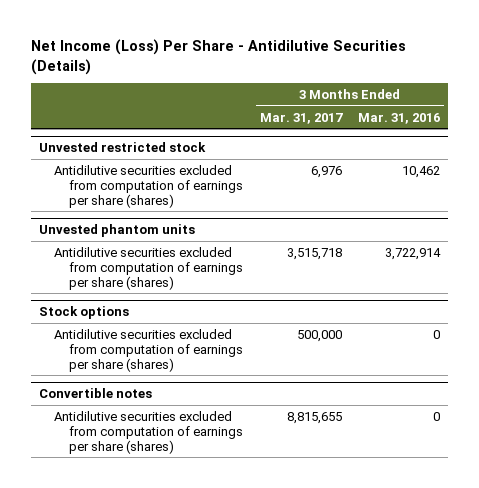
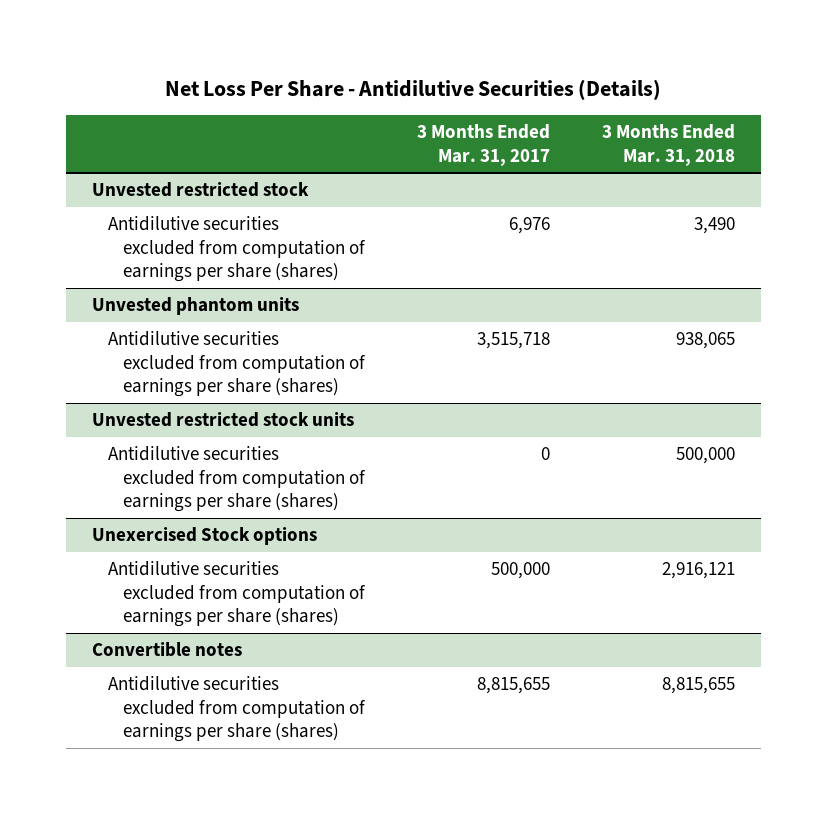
[31,38,407,75] Net Income (Loss) Per Share - Antidilutive Securities (Details) -> [165,78,662,100] Net Loss Per Share - Antidilutive Securities (Details)
[357,112,440,124] Mar. 31, 2016 -> none
none -> [601,124,735,166] 3 Months Ended Mar. 31, 2018
none -> [92,412,355,428] Unvested restricted stock units
none -> [107,446,367,513] Antidilutive securities excluded from computation of earnings per share (shares)
[39,306,130,320] Stock options -> [92,527,318,546] Unexercised Stock options

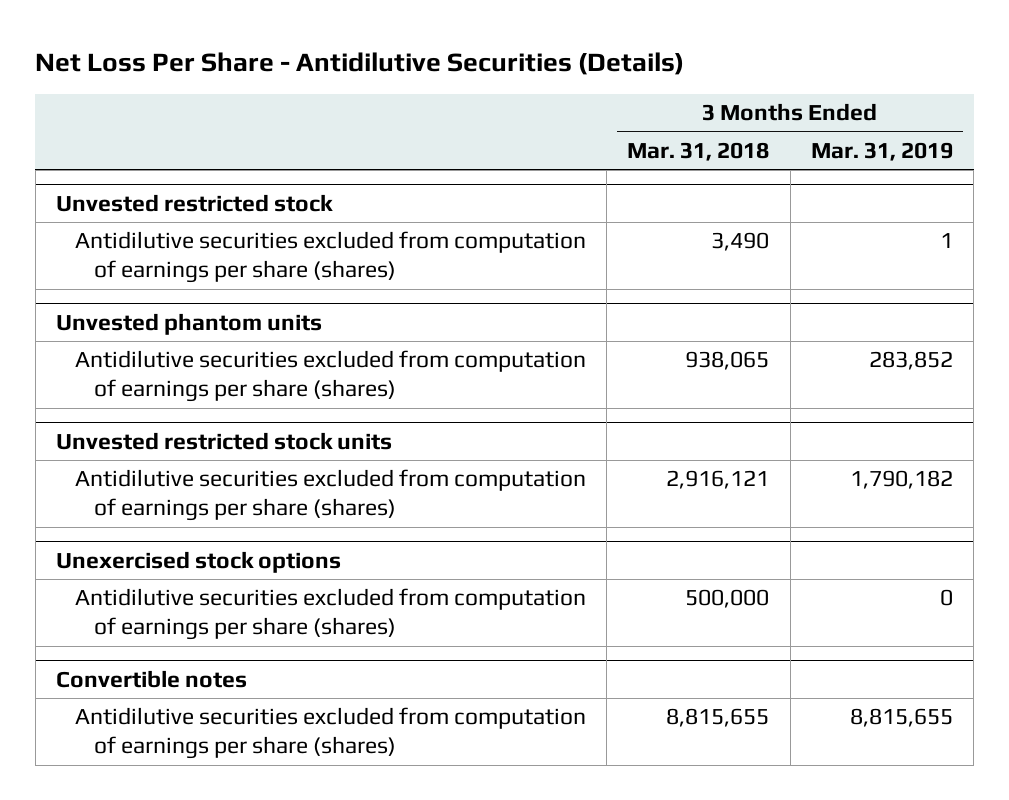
[417,124,551,166] 3 Months Ended Mar. 31, 2017 -> none
none -> [810,141,953,161] Mar. 31, 2019
[107,446,367,513] Antidilutive securities excluded from computation of earnings per share (shares) -> none
[92,527,318,546] Unexercised Stock options -> none
none -> [56,550,342,573] Unexercised stock options
none -> [74,588,586,641] Antidilutive securities excluded from computation of earnings per share (shares)

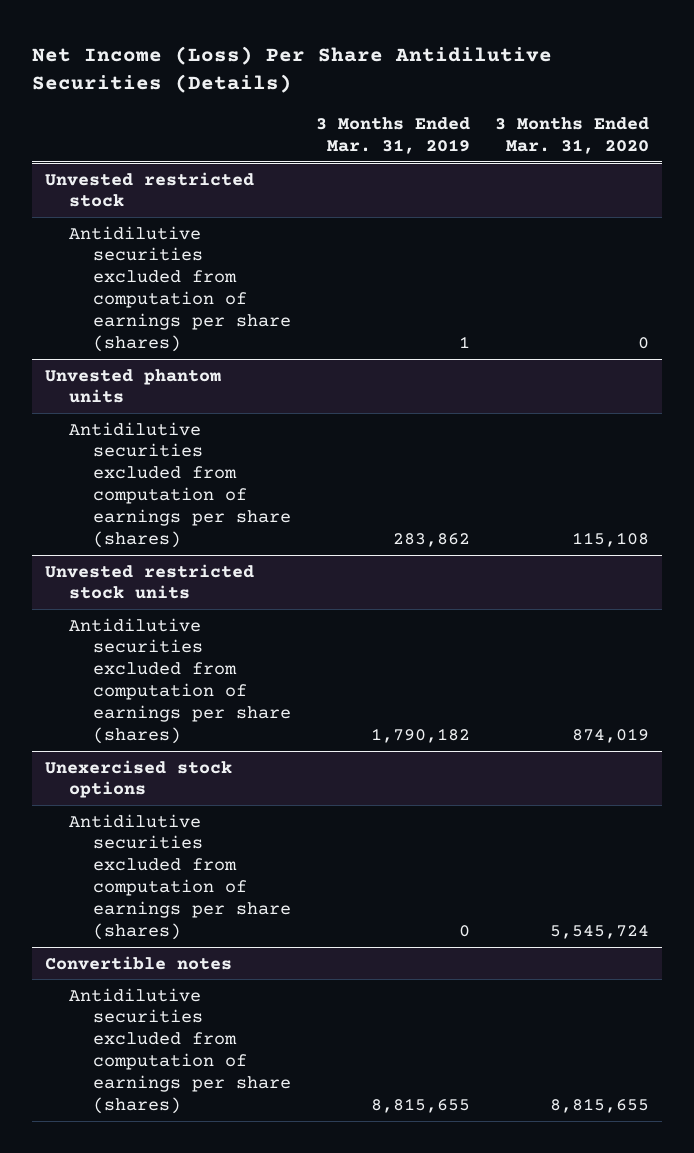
[35,52,685,76] Net Loss Per Share - Antidilutive Securities (Details) -> [32,45,553,94] Net Income (Loss) Per Share Antidilutive Securities (Details)
[627,141,770,161] Mar. 31, 2018 -> none
none -> [495,116,650,154] 3 Months Ended Mar. 31, 2020
[868,351,953,371] 283,852 -> [393,532,471,547] 283,862

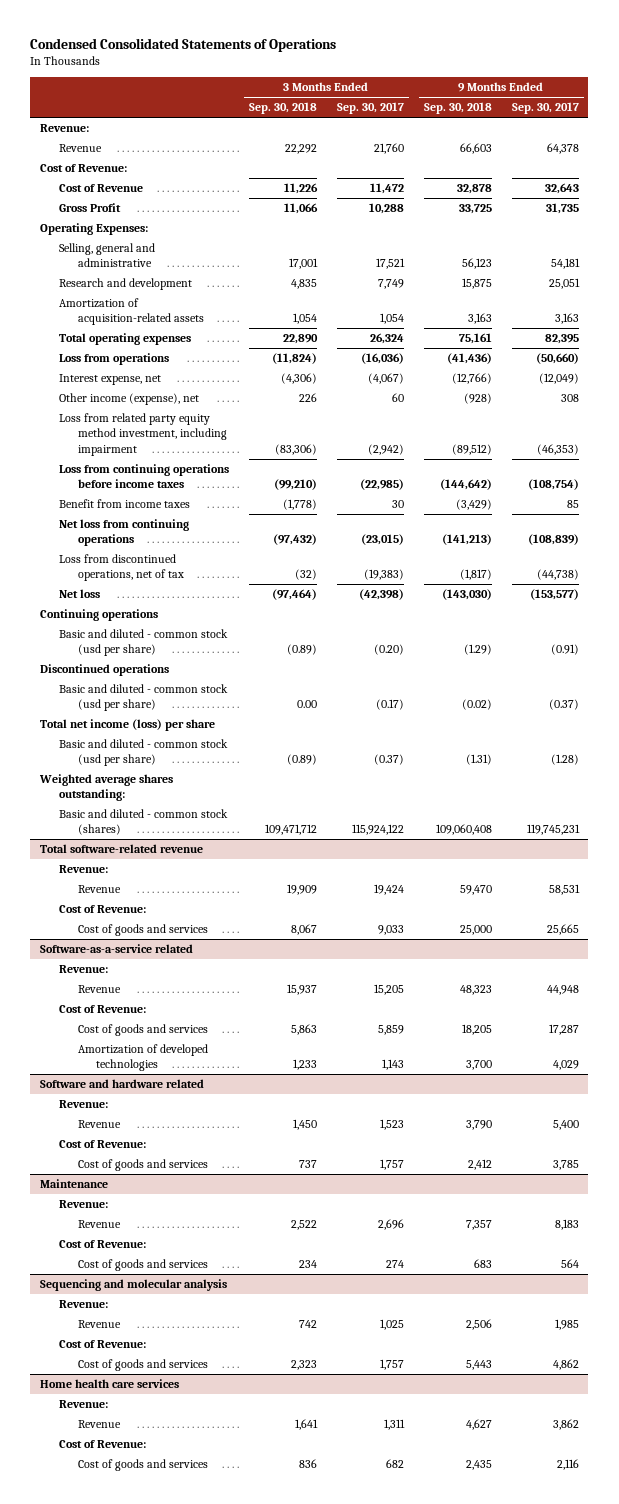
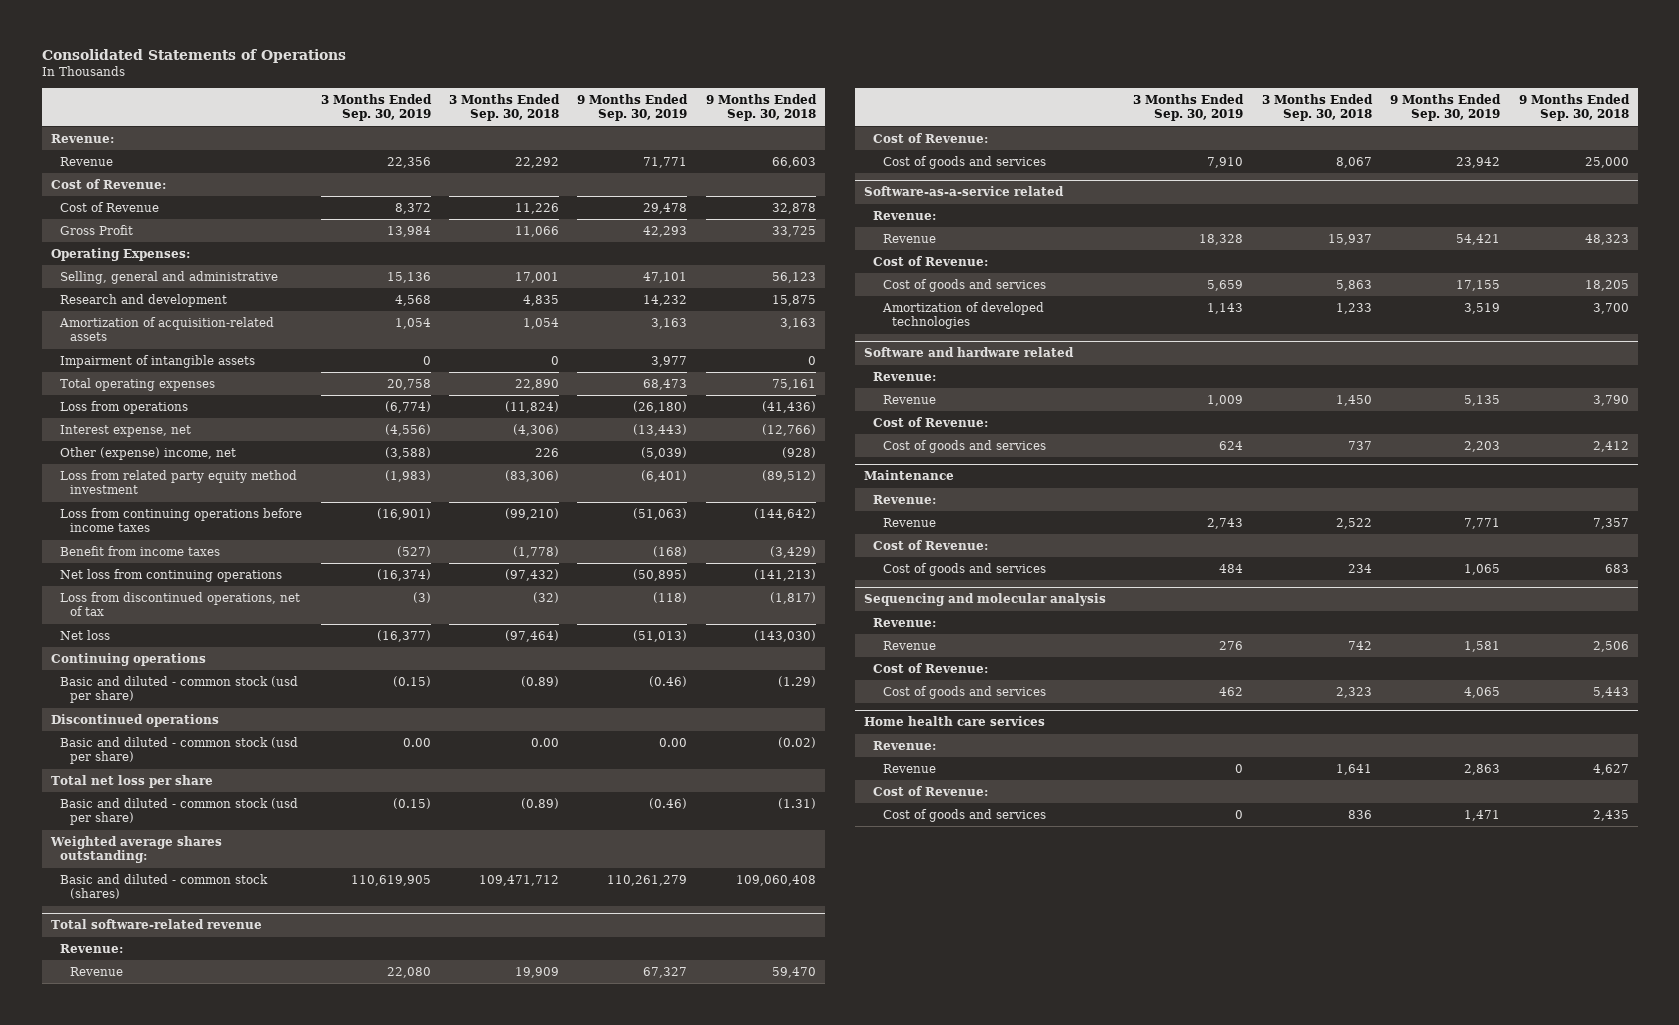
[30,37,337,52] Condensed Consolidated Statements of Operations -> [41,48,346,63] Consolidated Statements of Operations
[336,102,404,115] Sep. 30, 2017 -> none
[511,102,579,115] Sep. 30, 2017 -> none
none -> [320,93,432,122] 3 Months Ended Sep. 30, 2019
none -> [577,93,689,122] 9 Months Ended Sep. 30, 2019
none -> [60,354,256,368] Impairment of intangible assets
[58,393,199,406] Other income (expense), net -> [60,446,237,460] Other (expense) income, net
[58,413,227,456] Loss from related party equity method investment, including impairment -> [60,469,298,495] Loss from related party equity method investment
[40,719,216,732] Total net income (loss) per share -> [50,774,213,788] Total net loss per share

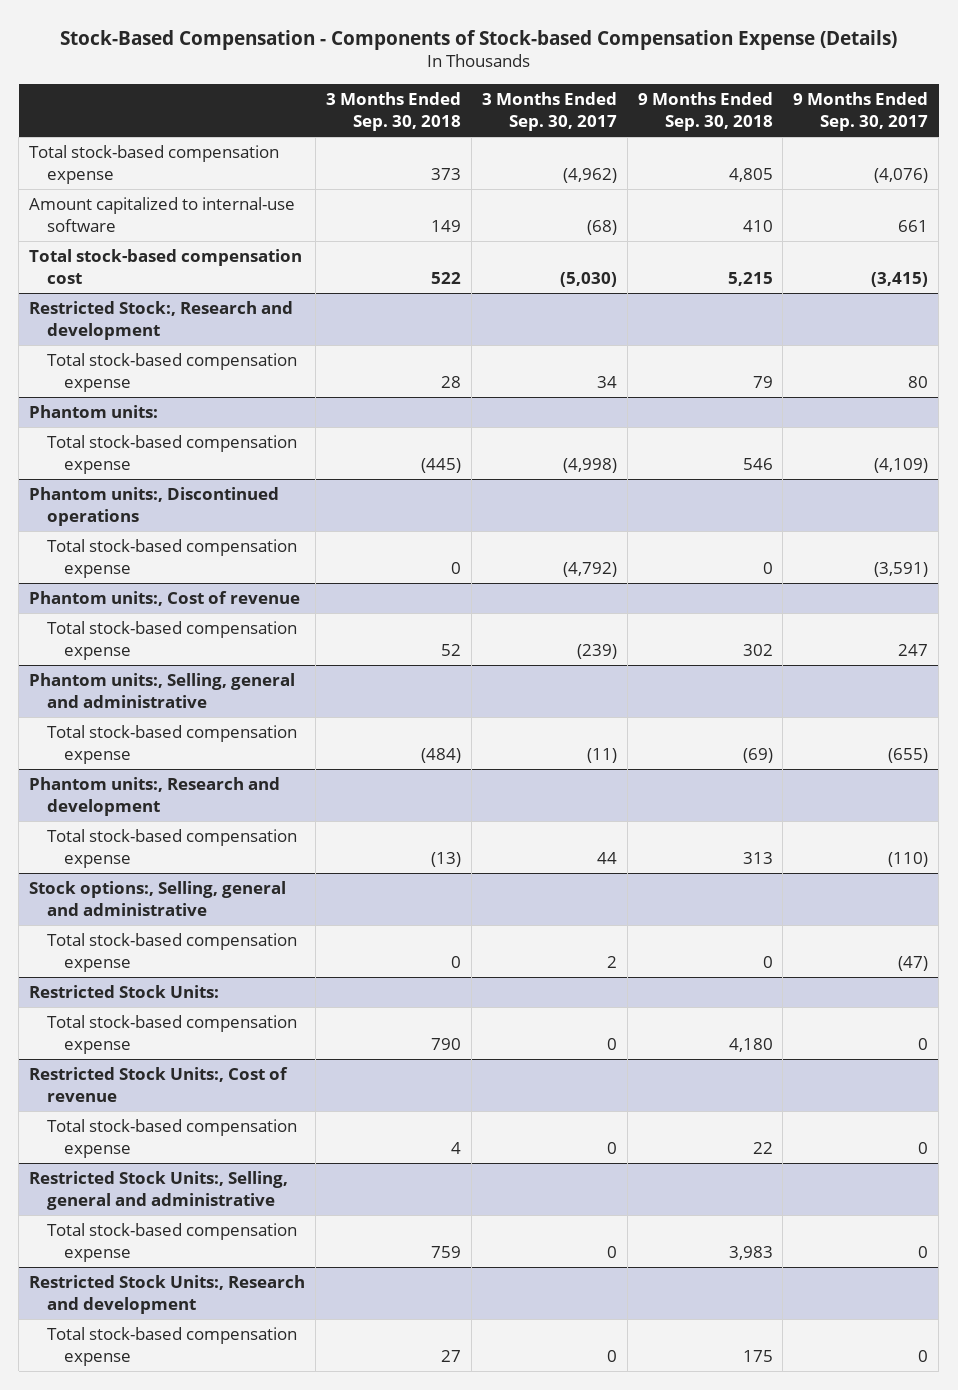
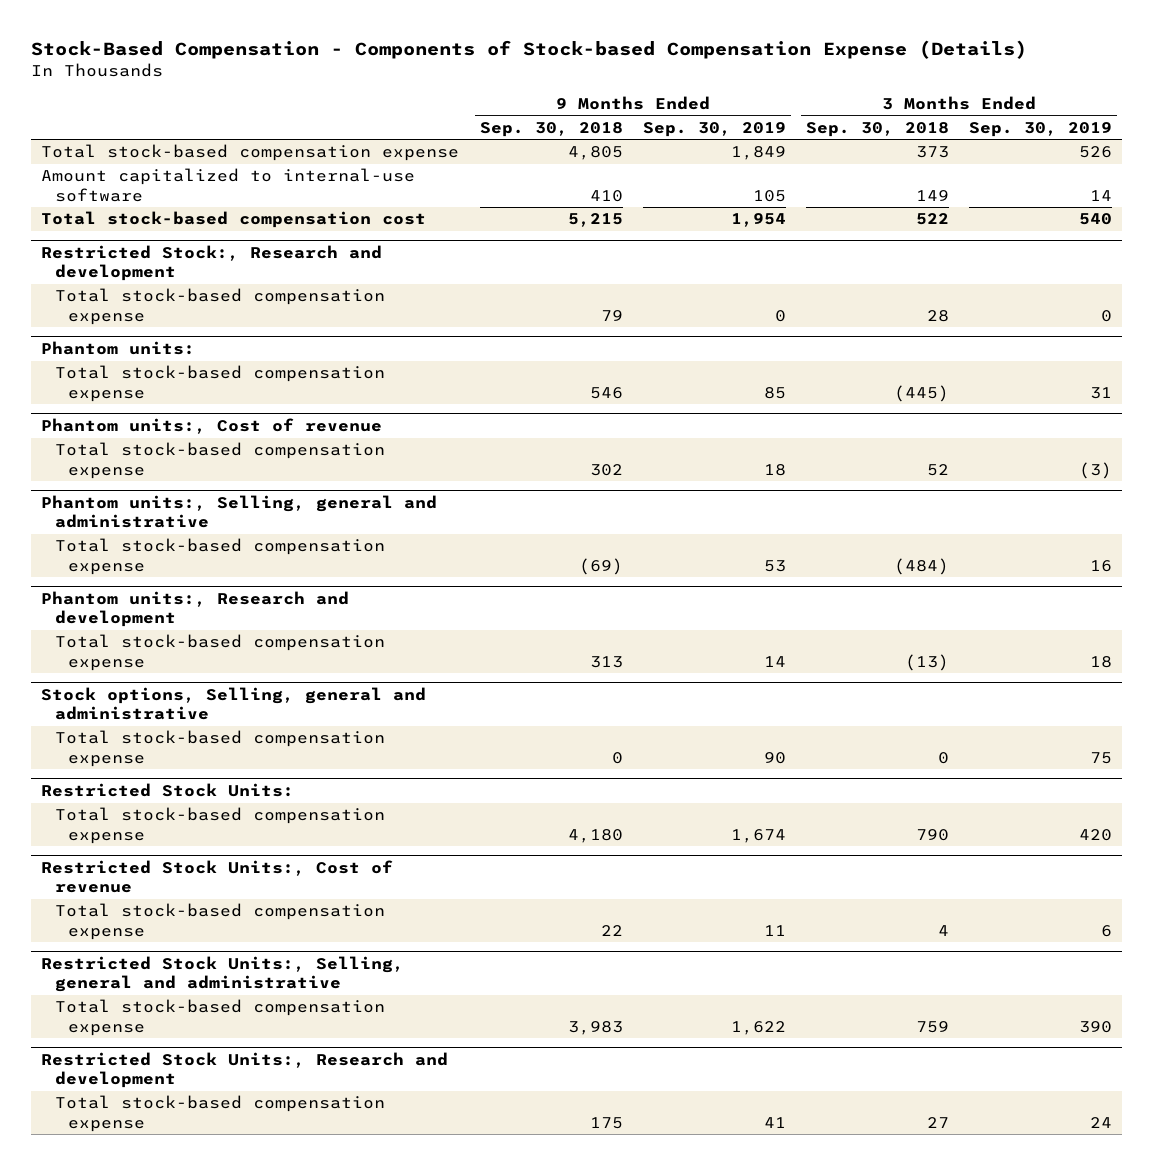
[481,92,617,131] 3 Months Ended Sep. 30, 2017 -> none
[793,92,929,131] 9 Months Ended Sep. 30, 2017 -> none
none -> [642,121,786,137] Sep. 30, 2019
none -> [969,121,1113,137] Sep. 30, 2019
[29,487,280,526] Phantom units:, Discontinued operations -> none
[46,539,297,578] Total stock-based compensation expense -> none
[29,881,287,916] Stock options:, Selling, general and administrative -> [41,687,427,721] Stock options, Selling, general and administrative

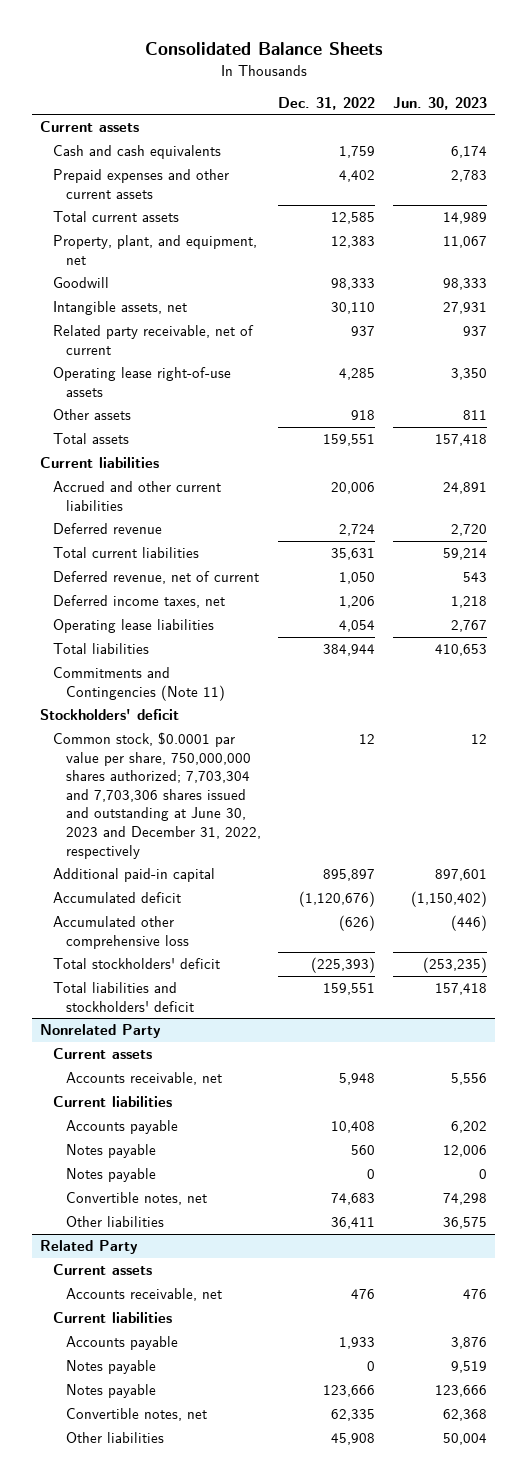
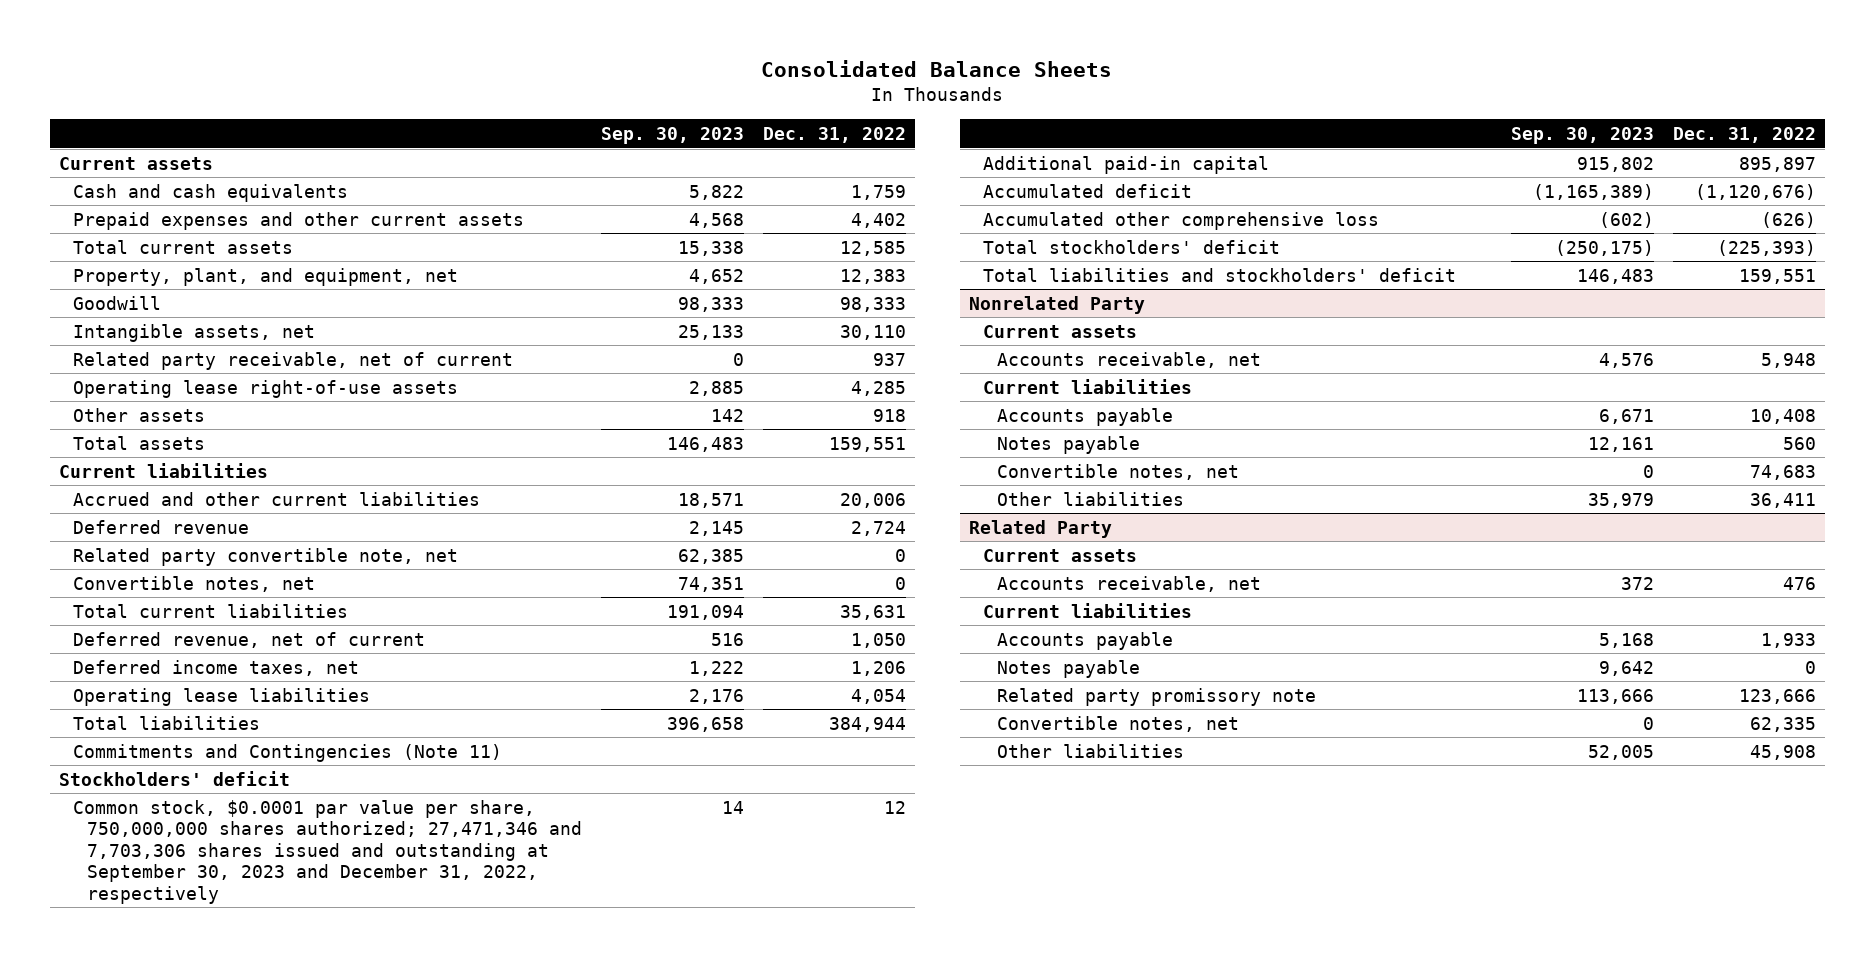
[392,96,487,110] Jun. 30, 2023 -> none
none -> [601,126,745,144] Sep. 30, 2023
none -> [73,547,459,566] Related party convertible note, net
none -> [73,575,316,592] Convertible notes, net
[53,732,262,859] Common stock, $0.0001 par value per share, 750,000,000 shares authorized; 7,703,304 and 7,703,306 shares issued and outstanding at June 30, 2023 and December 31, 2022, respectively -> [73,799,583,904] Common stock, $0.0001 par value per share, 750,000,000 shares authorized; 27,471,346 and 7,703,306 shares issued and outstanding at September 30, 2023 and December 31, 2022, respectively
[66,1168,157,1183] Notes payable -> none
[66,1384,157,1399] Notes payable -> [997,687,1317,706] Related party promissory note

